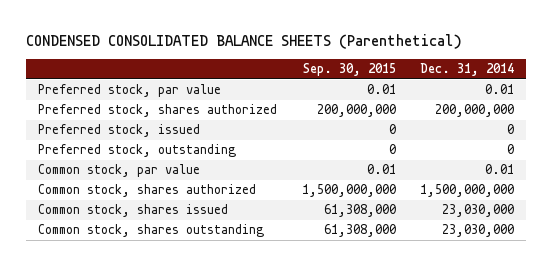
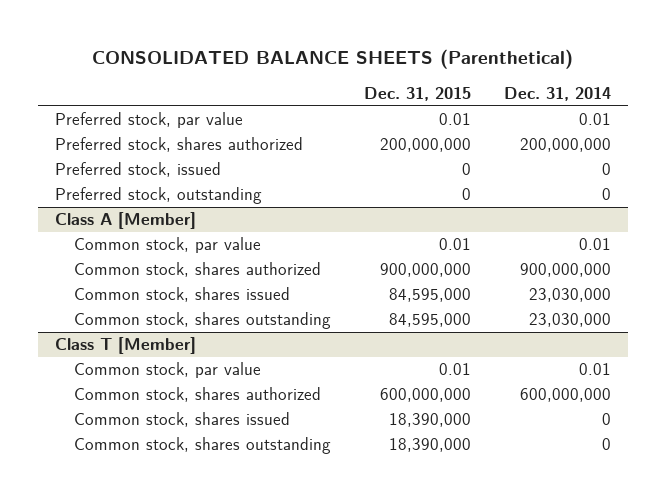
[26,34,463,50] CONDENSED CONSOLIDATED BALANCE SHEETS (Parenthetical) -> [92,49,574,70] CONSOLIDATED BALANCE SHEETS (Parenthetical)
[302,63,396,77] Sep. 30, 2015 -> none
none -> [363,86,471,101] Dec. 31, 2015
none -> [54,212,196,230] Class A [Member]
[419,184,514,198] 1,500,000,000 -> [520,263,612,278] 900,000,000
none -> [54,337,196,355] Class T [Member]
none -> [73,362,261,379] Common stock, par value
none -> [73,387,321,403] Common stock, shares authorized
none -> [73,412,290,428] Common stock, shares issued
none -> [73,437,331,455] Common stock, shares outstanding

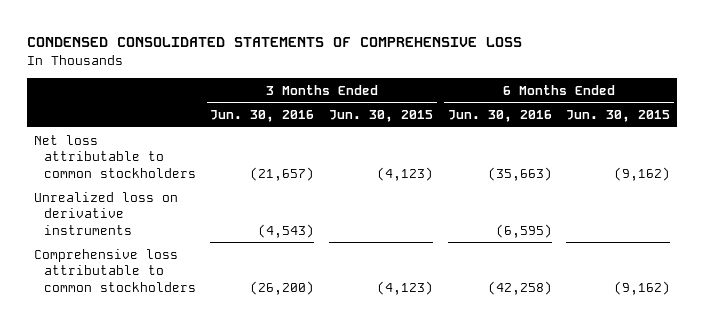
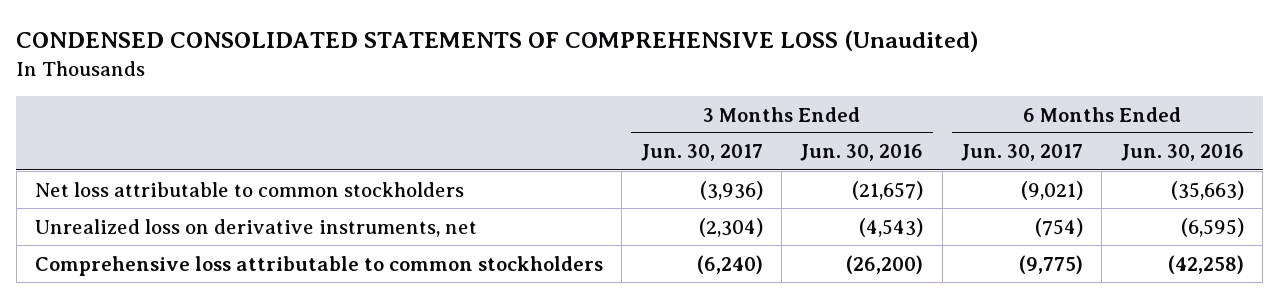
[26,37,522,48] CONDENSED CONSOLIDATED STATEMENTS OF COMPREHENSIVE LOSS -> [16,30,979,53] CONDENSED CONSOLIDATED STATEMENTS OF COMPREHENSIVE LOSS (Unaudited)
[328,110,433,123] Jun. 30, 2015 -> none
[566,110,671,123] Jun. 30, 2015 -> none
none -> [640,144,763,162] Jun. 30, 2017
none -> [961,144,1084,162] Jun. 30, 2017
[33,191,178,235] Unrealized loss on derivative instruments -> [35,218,478,237] Unrealized loss on derivative instruments, net

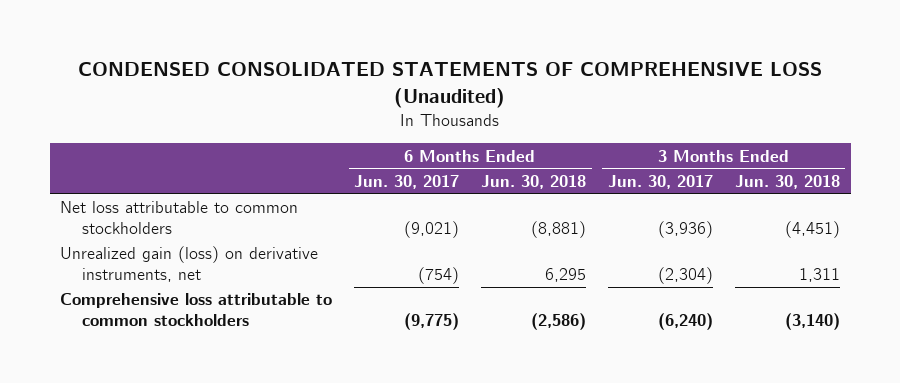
[800,144,924,162] Jun. 30, 2016 -> none
[1120,144,1244,162] Jun. 30, 2016 -> none
none -> [481,174,587,189] Jun. 30, 2018
none -> [734,174,840,189] Jun. 30, 2018
[35,218,478,237] Unrealized loss on derivative instruments, net -> [60,246,319,283] Unrealized gain (loss) on derivative instruments, net

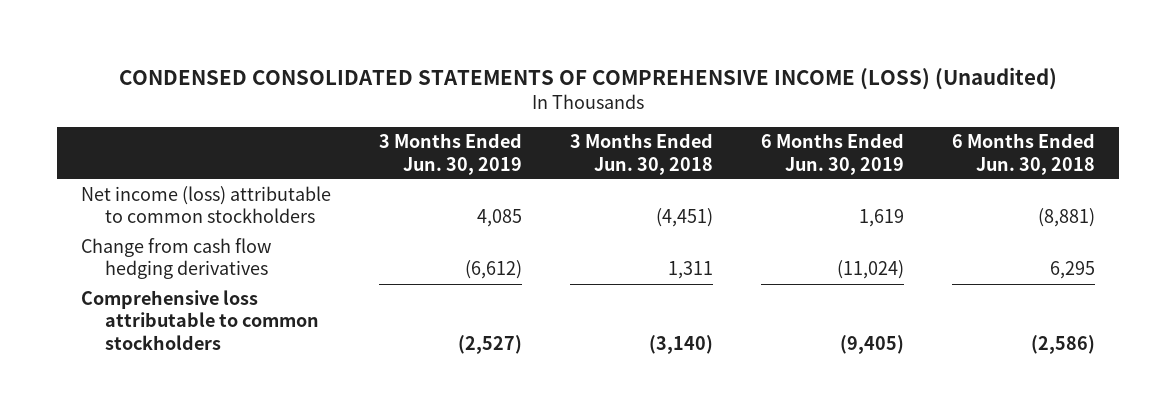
[78,62,823,108] CONDENSED CONSOLIDATED STATEMENTS OF COMPREHENSIVE LOSS (Unaudited) -> [119,67,1058,91] CONDENSED CONSOLIDATED STATEMENTS OF COMPREHENSIVE INCOME (LOSS) (Unaudited)
[354,174,460,189] Jun. 30, 2017 -> none
[607,174,713,189] Jun. 30, 2017 -> none
none -> [379,133,523,175] 3 Months Ended Jun. 30, 2019
none -> [761,133,905,175] 6 Months Ended Jun. 30, 2019
[60,201,299,235] Net loss attributable to common stockholders -> [81,186,332,224] Net income (loss) attributable to common stockholders
[60,246,319,283] Unrealized gain (loss) on derivative instruments, net -> [81,238,272,280] Change from cash flow hedging derivatives

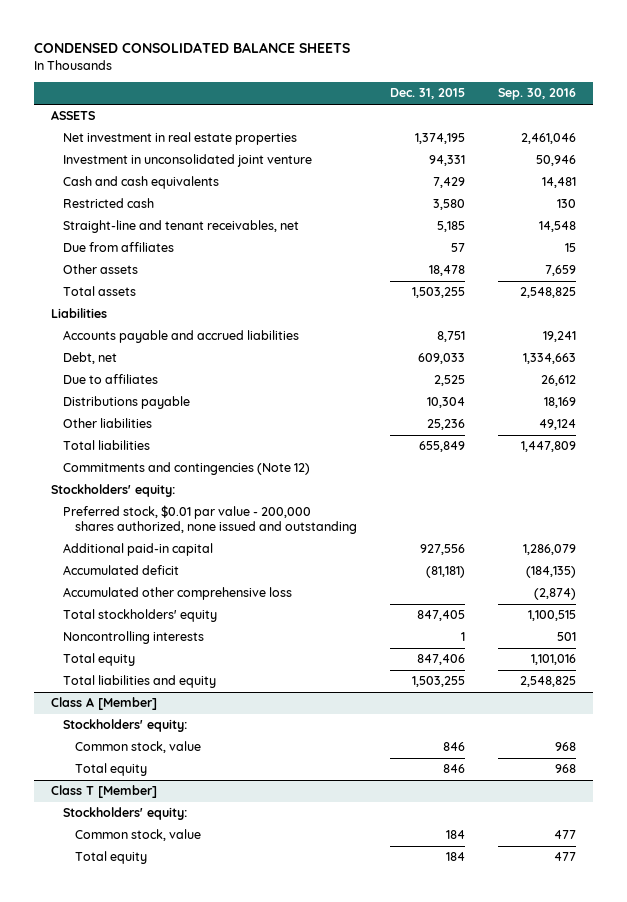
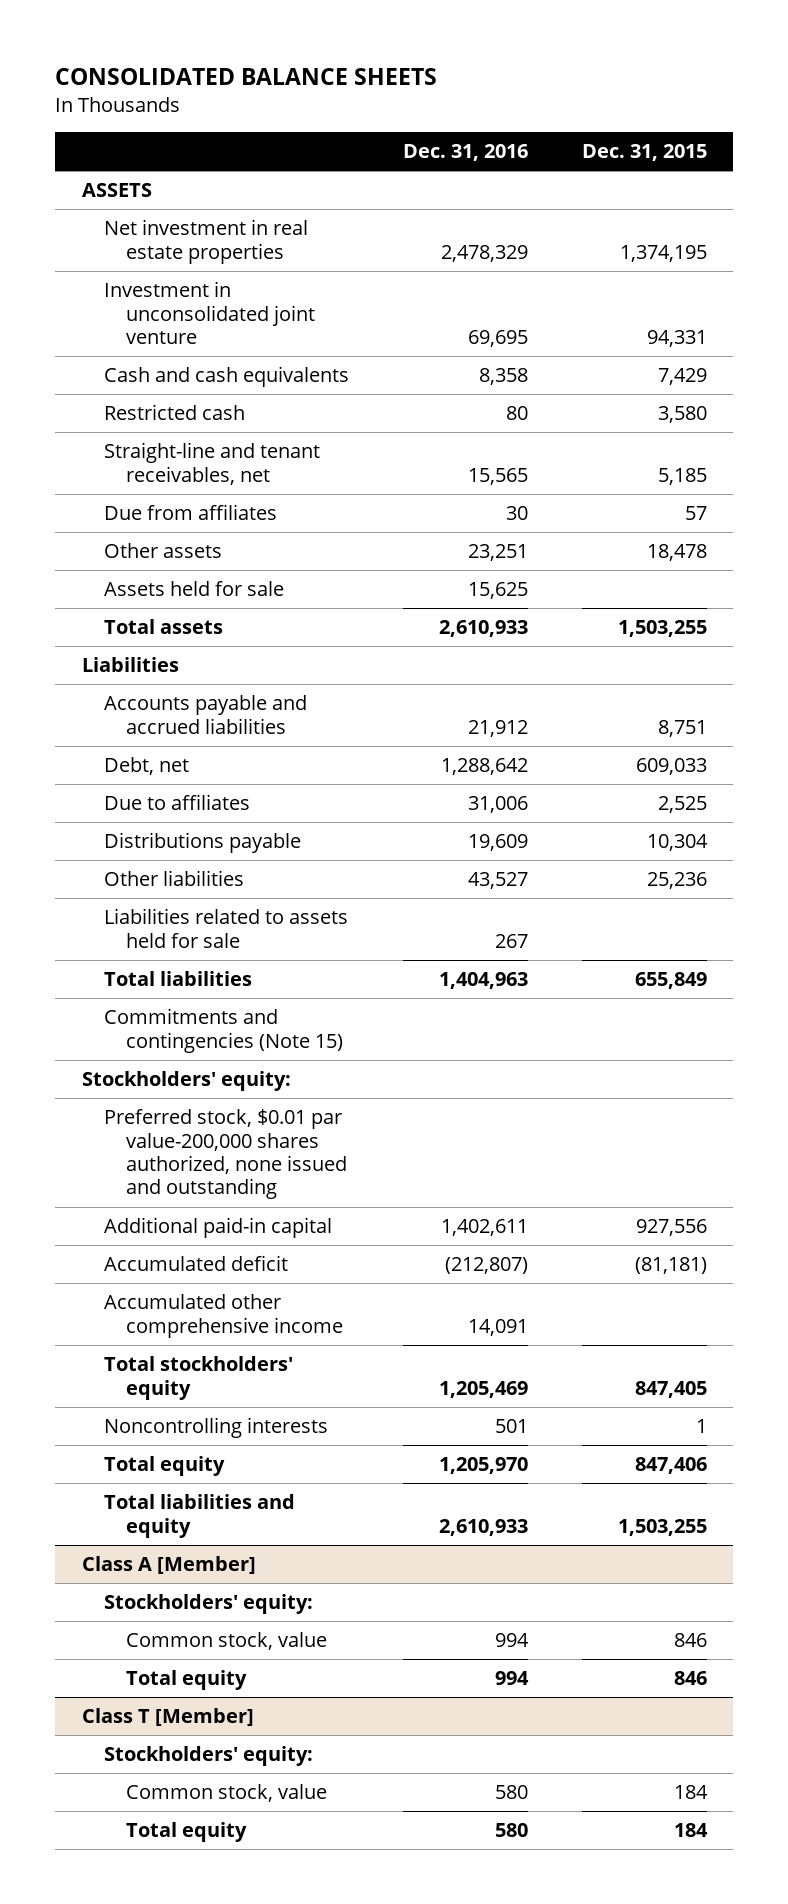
[33,41,350,53] CONDENSED CONSOLIDATED BALANCE SHEETS -> [54,68,437,86] CONSOLIDATED BALANCE SHEETS
[498,88,577,101] Sep. 30, 2016 -> none
none -> [402,143,528,161] Dec. 31, 2016
none -> [103,581,284,597] Assets held for sale
none -> [103,908,348,948] Liabilities related to assets held for sale
[62,462,310,476] Commitments and contingencies (Note 12) -> [103,1008,343,1053] Commitments and contingencies (Note 15)
[62,505,357,535] Preferred stock, $0.01 par value - 200,000 shares authorized, none issued and outstanding -> [103,1109,347,1200] Preferred stock, $0.01 par value-200,000 shares authorized, none issued and outstanding
[62,587,292,601] Accumulated other comprehensive loss -> [103,1294,343,1338] Accumulated other comprehensive income

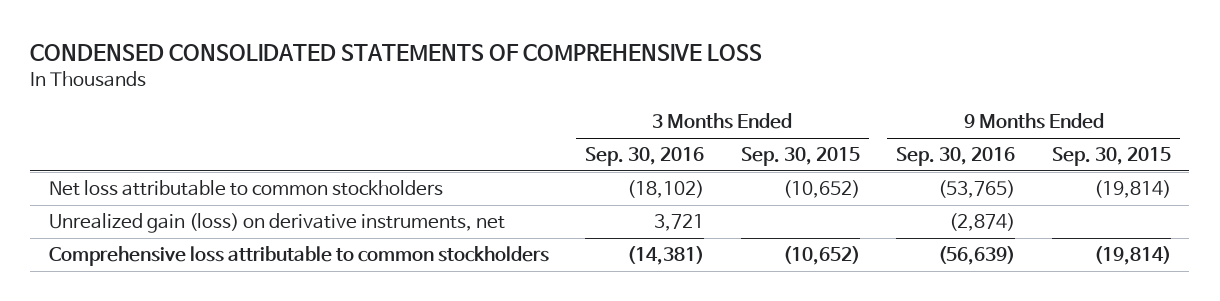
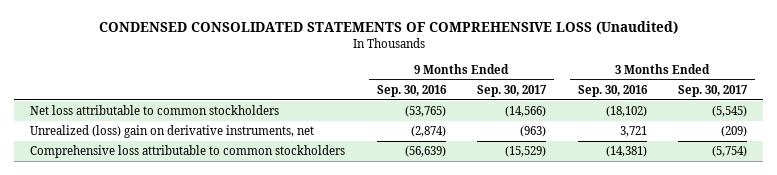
[30,44,763,62] CONDENSED CONSOLIDATED STATEMENTS OF COMPREHENSIVE LOSS -> [98,21,678,35] CONDENSED CONSOLIDATED STATEMENTS OF COMPREHENSIVE LOSS (Unaudited)
[740,147,860,167] Sep. 30, 2015 -> none
[1052,147,1172,167] Sep. 30, 2015 -> none
none -> [477,84,548,97] Sep. 30, 2017
none -> [678,84,749,97] Sep. 30, 2017
[48,213,505,234] Unrealized gain (loss) on derivative instruments, net -> [30,125,315,139] Unrealized (loss) gain on derivative instruments, net

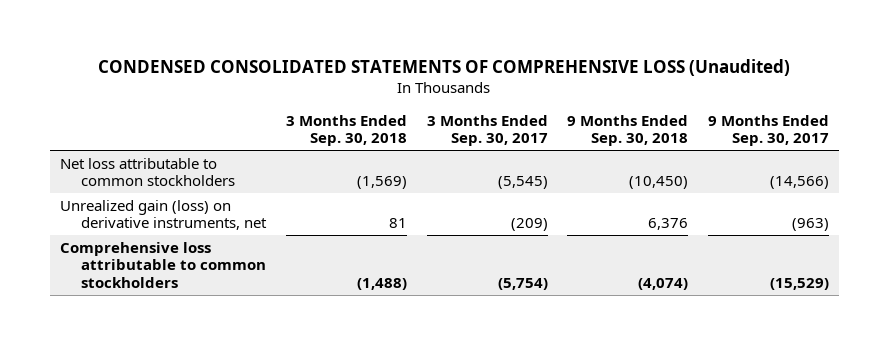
[376,84,447,97] Sep. 30, 2016 -> none
[577,84,648,97] Sep. 30, 2016 -> none
none -> [285,114,407,147] 3 Months Ended Sep. 30, 2018
none -> [567,114,689,147] 9 Months Ended Sep. 30, 2018
[30,125,315,139] Unrealized (loss) gain on derivative instruments, net -> [59,199,268,231] Unrealized gain (loss) on derivative instruments, net

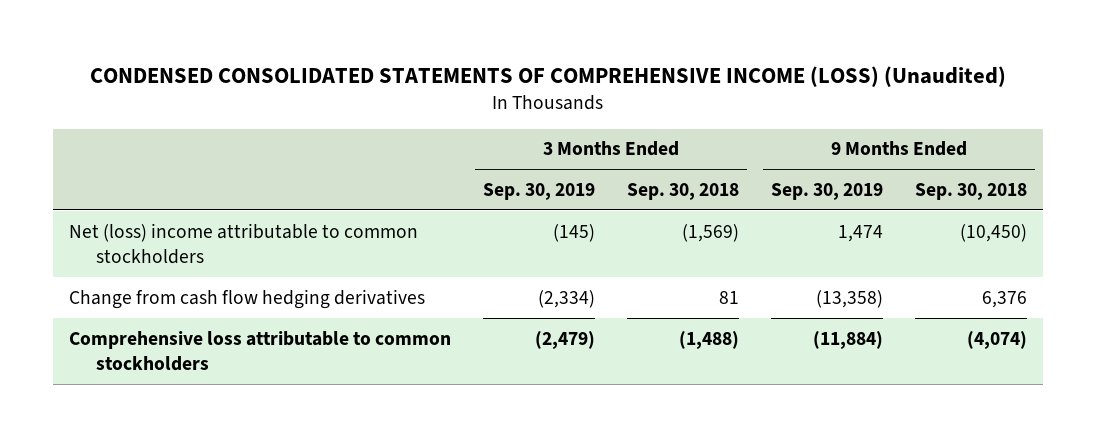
[98,58,791,76] CONDENSED CONSOLIDATED STATEMENTS OF COMPREHENSIVE LOSS (Unaudited) -> [89,66,1006,88] CONDENSED CONSOLIDATED STATEMENTS OF COMPREHENSIVE INCOME (LOSS) (Unaudited)
[426,114,548,147] 3 Months Ended Sep. 30, 2017 -> none
[707,114,829,147] 9 Months Ended Sep. 30, 2017 -> none
none -> [482,182,595,200] Sep. 30, 2019
none -> [770,182,883,200] Sep. 30, 2019
[59,157,236,187] Net loss attributable to common stockholders -> [68,222,418,264] Net (loss) income attributable to common stockholders
[59,199,268,231] Unrealized gain (loss) on derivative instruments, net -> [68,288,425,309] Change from cash flow hedging derivatives

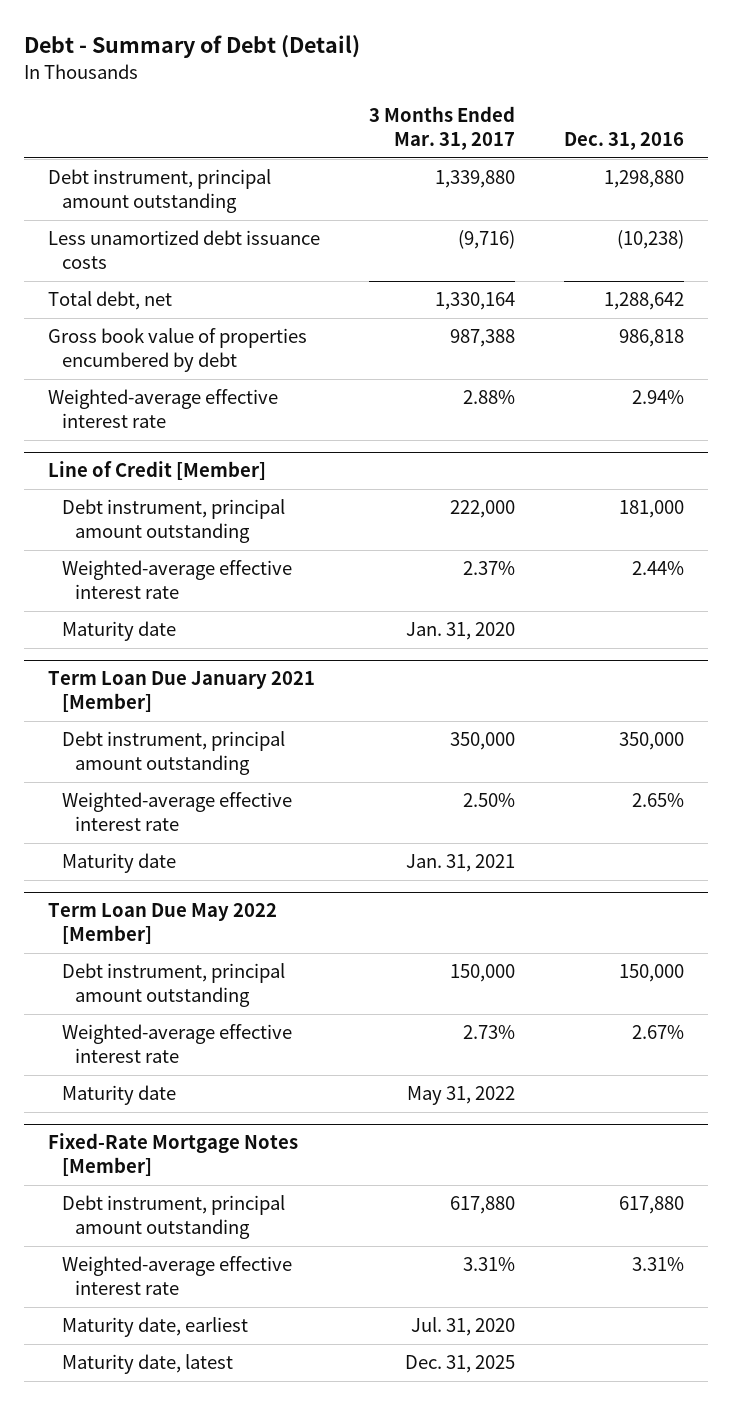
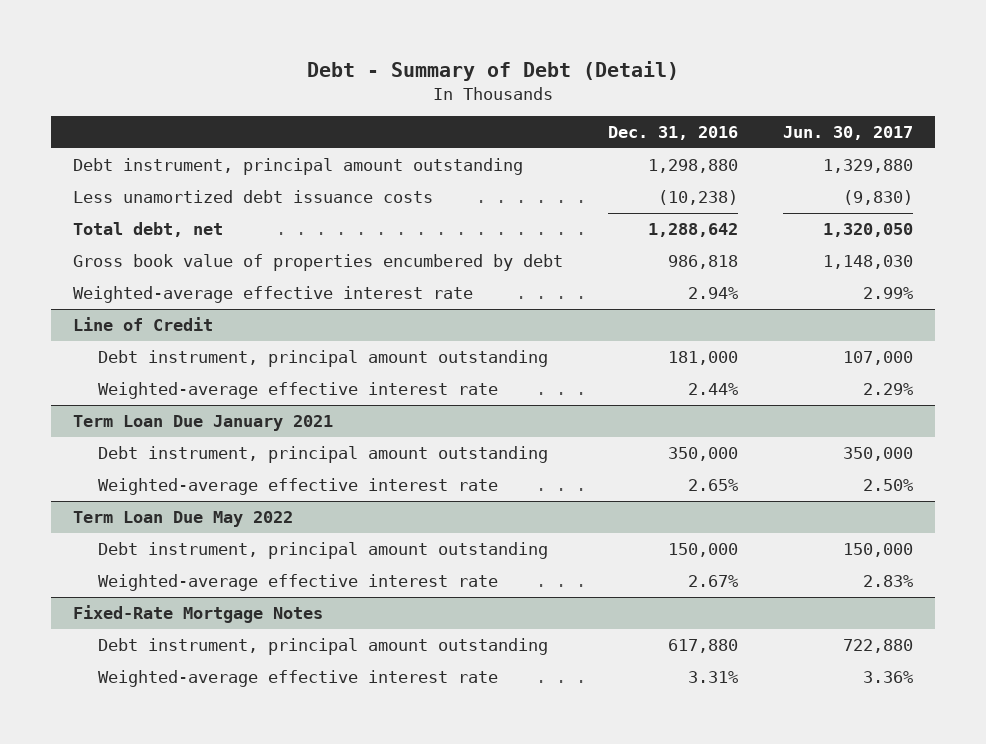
[369,106,516,151] 3 Months Ended Mar. 31, 2017 -> none
none -> [782,126,913,141] Jun. 30, 2017
[48,461,267,481] Line of Credit [Member] -> [73,316,214,331] Line of Credit
[61,621,176,642] Maturity date -> none
[48,671,316,713] Term Loan Due January 2021 [Member] -> [73,414,334,431] Term Loan Due January 2021
[61,853,176,874] Maturity date -> none
[48,903,278,945] Term Loan Due May 2022 [Member] -> [73,510,294,527] Term Loan Due May 2022
[61,1085,176,1106] Maturity date -> none
[48,1133,299,1177] Fixed-Rate Mortgage Notes [Member] -> [73,604,324,623] Fixed-Rate Mortgage Notes
[61,1317,248,1338] Maturity date, earliest -> none
[61,1354,233,1375] Maturity date, latest -> none

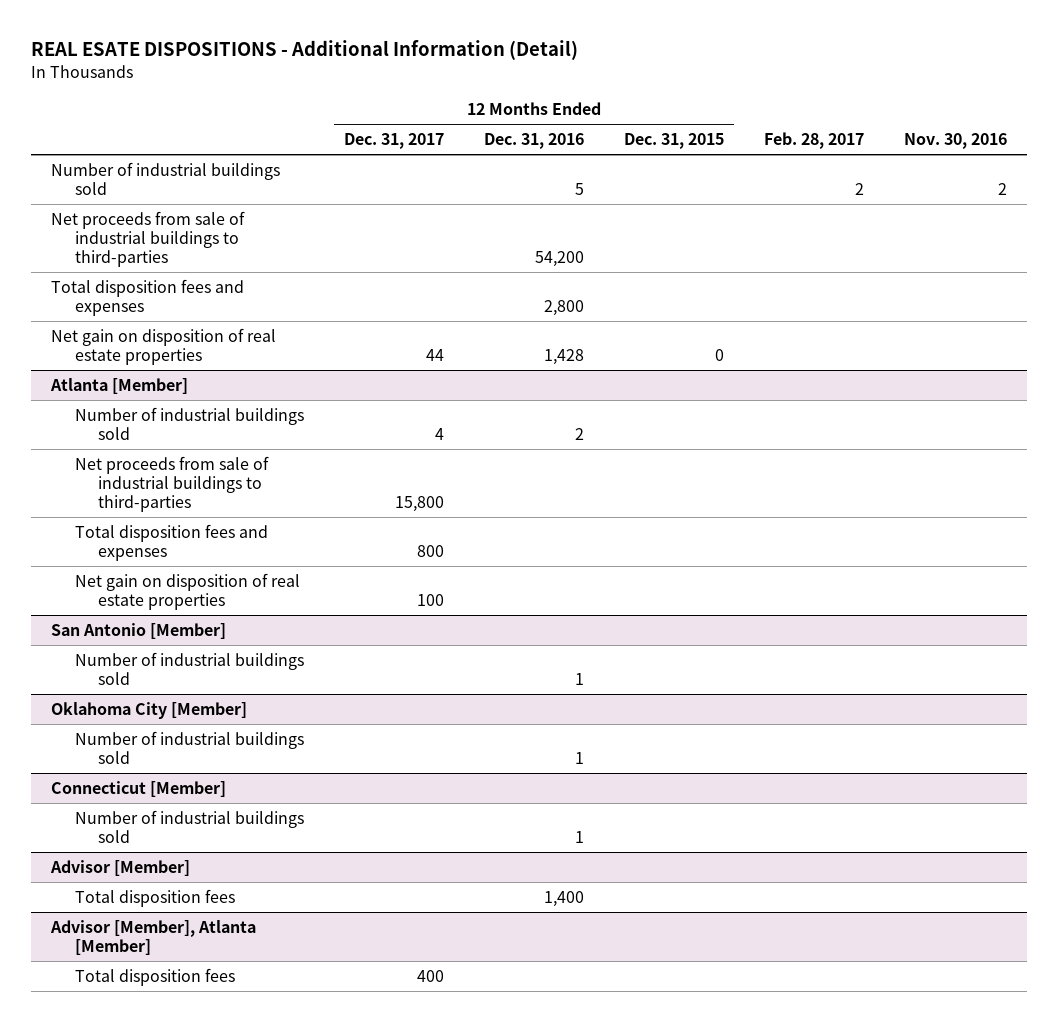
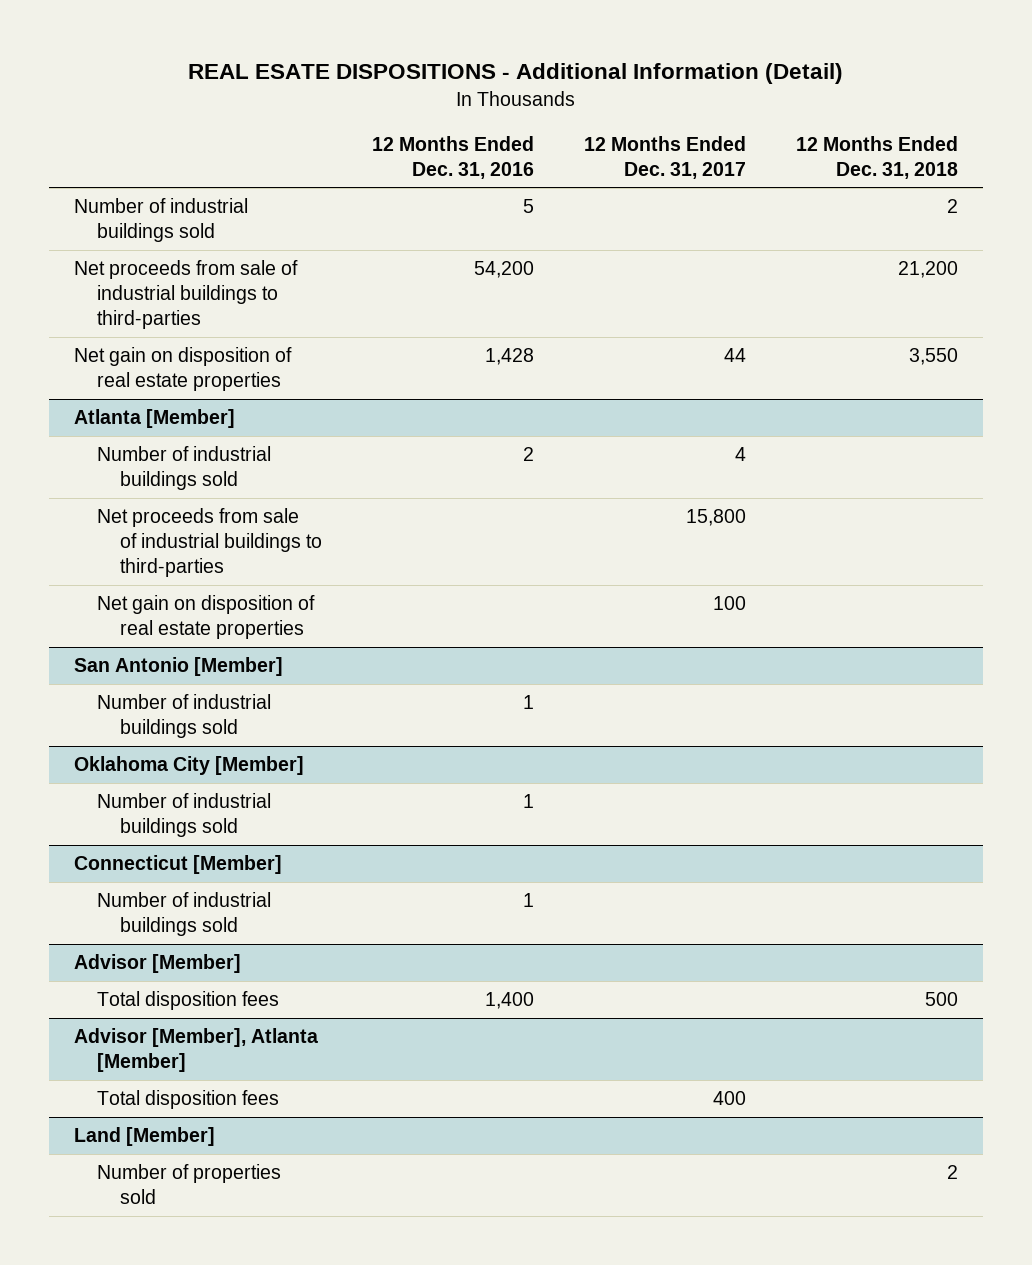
[623,133,724,150] Dec. 31, 2015 -> none
[763,132,864,150] Feb. 28, 2017 -> none
[904,133,1008,150] Nov. 30, 2016 -> none
none -> [796,135,959,179] 12 Months Ended Dec. 31, 2018
[51,278,245,316] Total disposition fees and expenses -> none
[74,523,268,561] Total disposition fees and expenses -> none
none -> [74,1127,216,1147] Land [Member]
none -> [97,1164,282,1205] Number of properties sold

